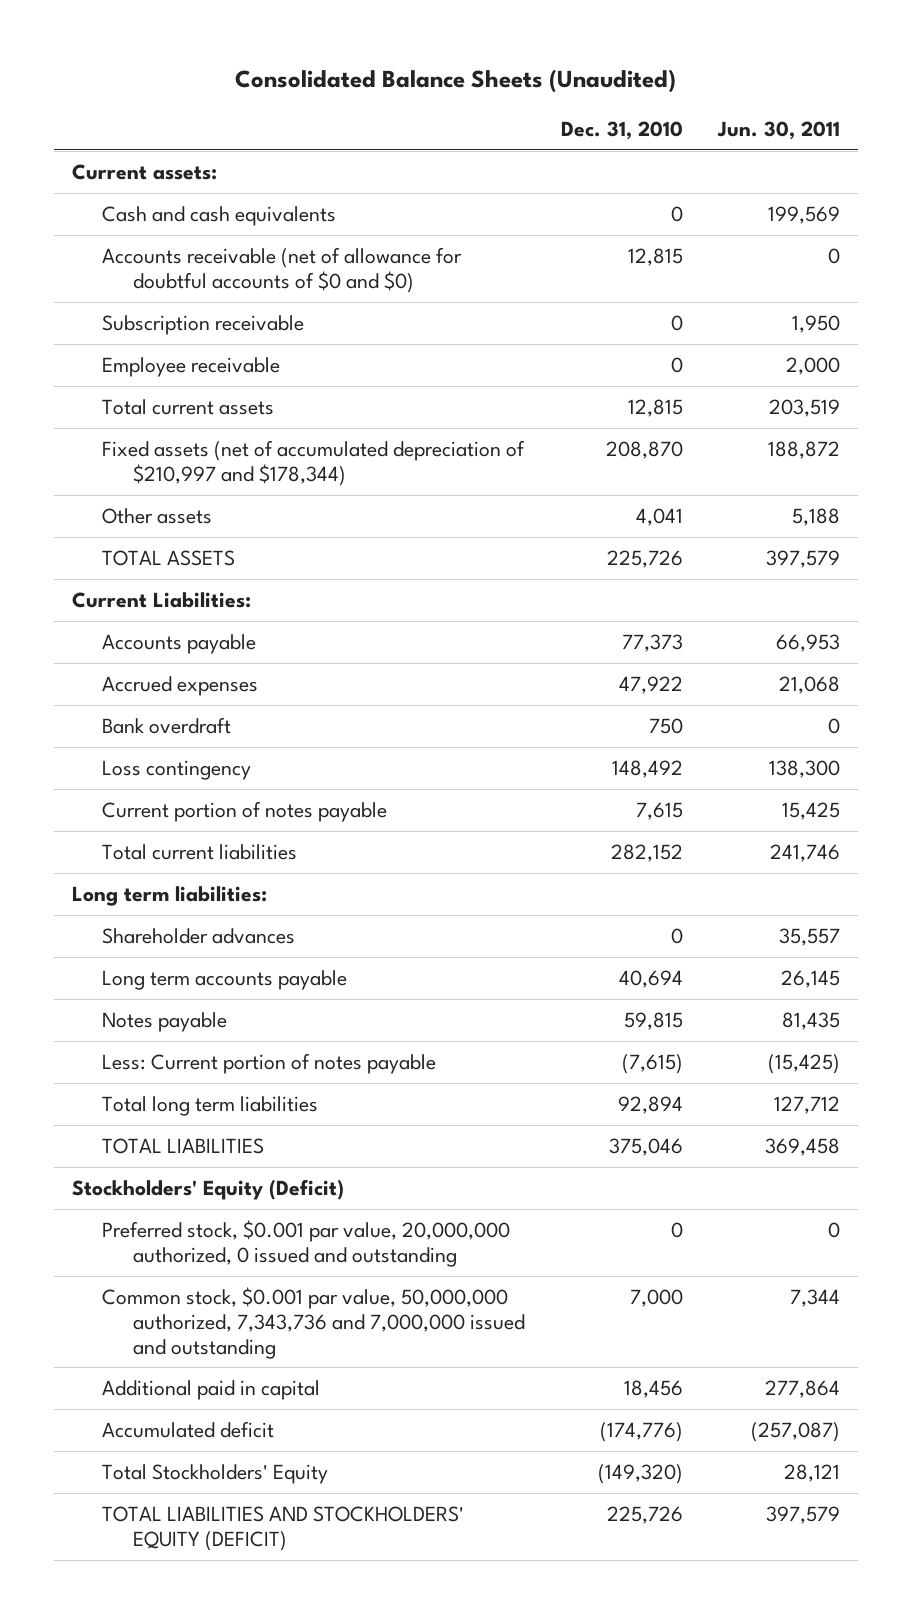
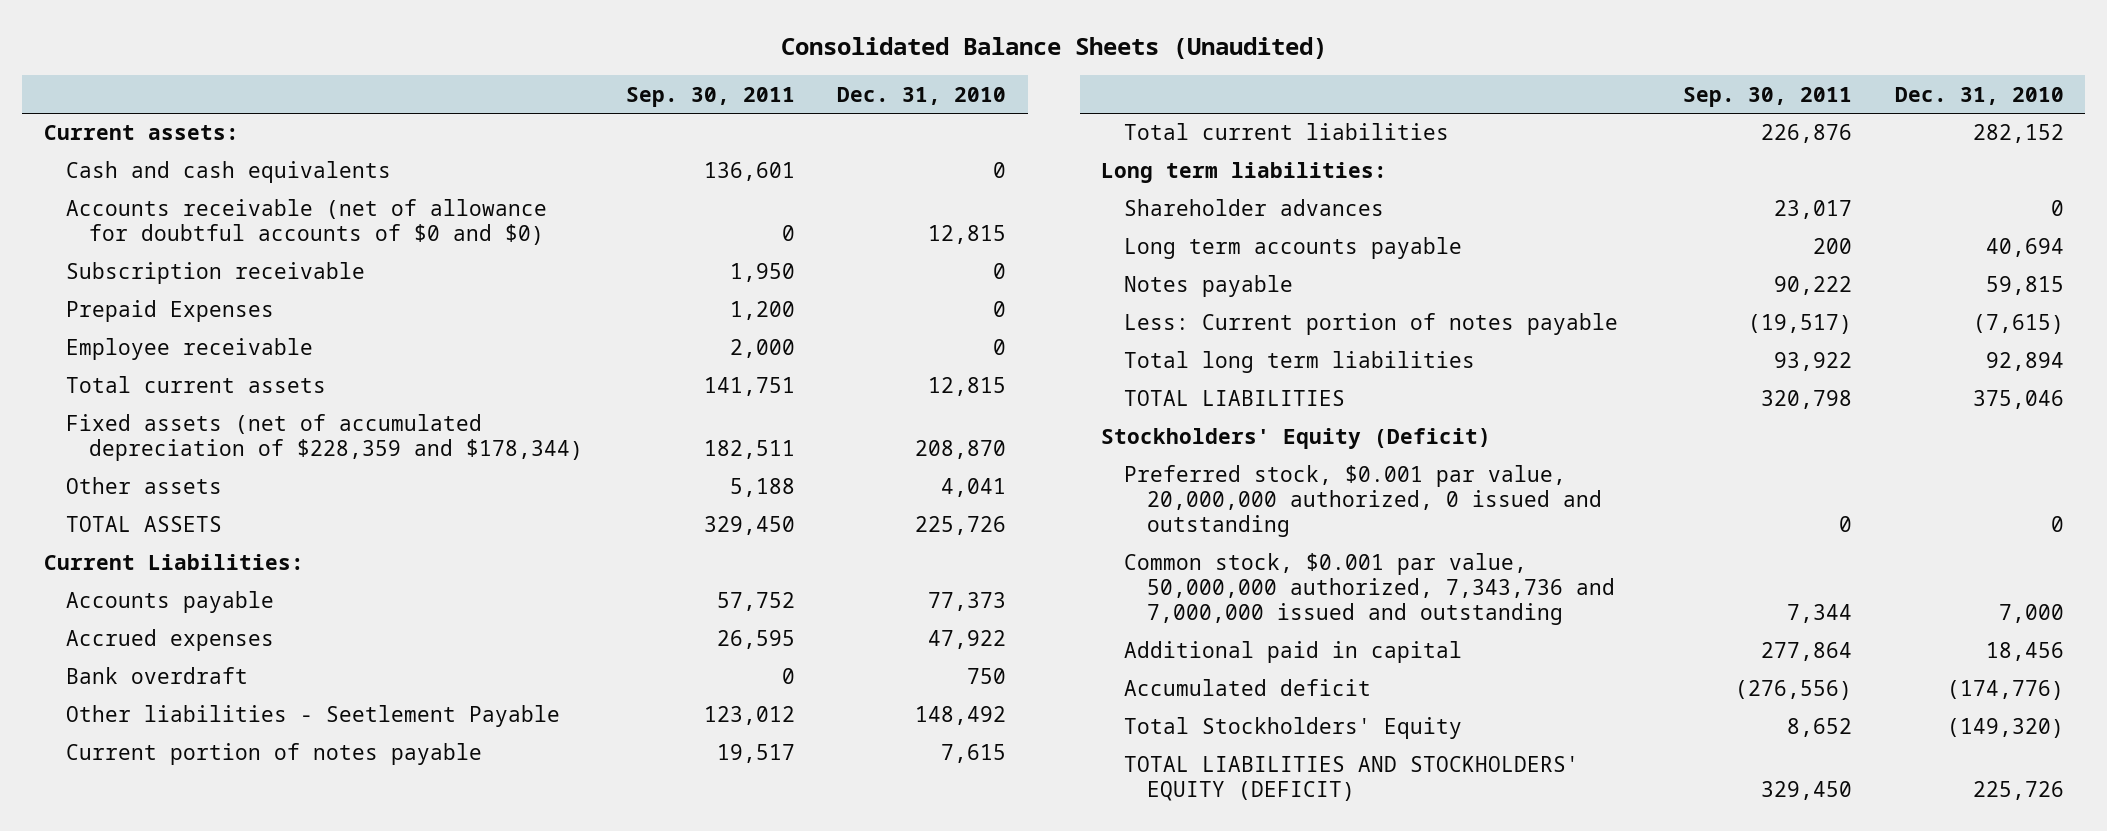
[717,121,841,141] Jun. 30, 2011 -> none
none -> [625,86,795,107] Sep. 30, 2011
none -> [66,300,275,323] Prepaid Expenses
[102,439,526,486] Fixed assets (net of accumulated depreciation of $210,997 and $178,344) -> [66,414,584,462] Fixed assets (net of accumulated depreciation of $228,359 and $178,344)
[102,759,252,780] Loss contingency -> [66,705,561,728] Other liabilities - Seetlement Payable

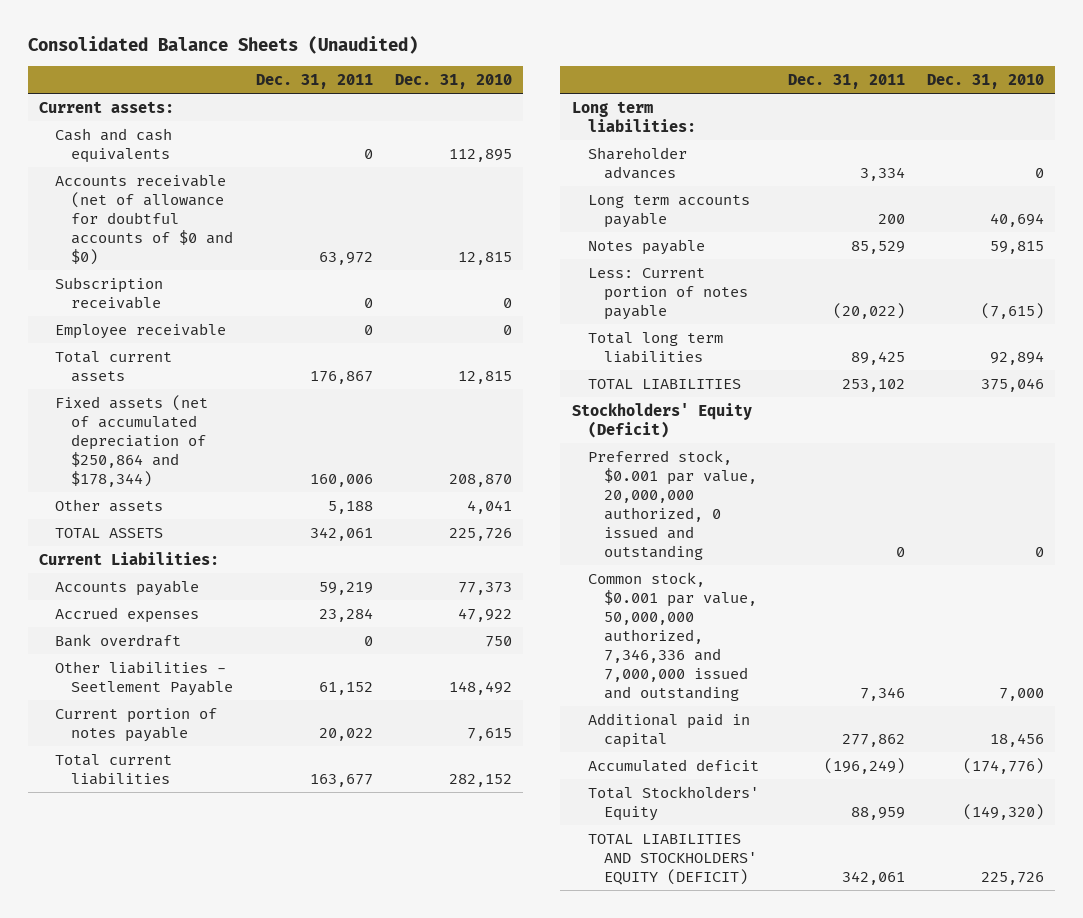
[625,86,795,107] Sep. 30, 2011 -> none
none -> [255,73,373,89] Dec. 31, 2011
[993,162,1007,179] 0 -> [448,148,512,162] 112,895
[66,300,275,323] Prepaid Expenses -> none
[66,414,584,462] Fixed assets (net of accumulated depreciation of $228,359 and $178,344) -> [55,394,209,487] Fixed assets (net of accumulated depreciation of $250,864 and $178,344)
[1123,553,1615,626] Common stock, $0.001 par value, 50,000,000 authorized, 7,343,736 and 7,000,000 issued and outstanding -> [587,571,757,701] Common stock, $0.001 par value, 50,000,000 authorized, 7,346,336 and 7,000,000 issued and outstanding

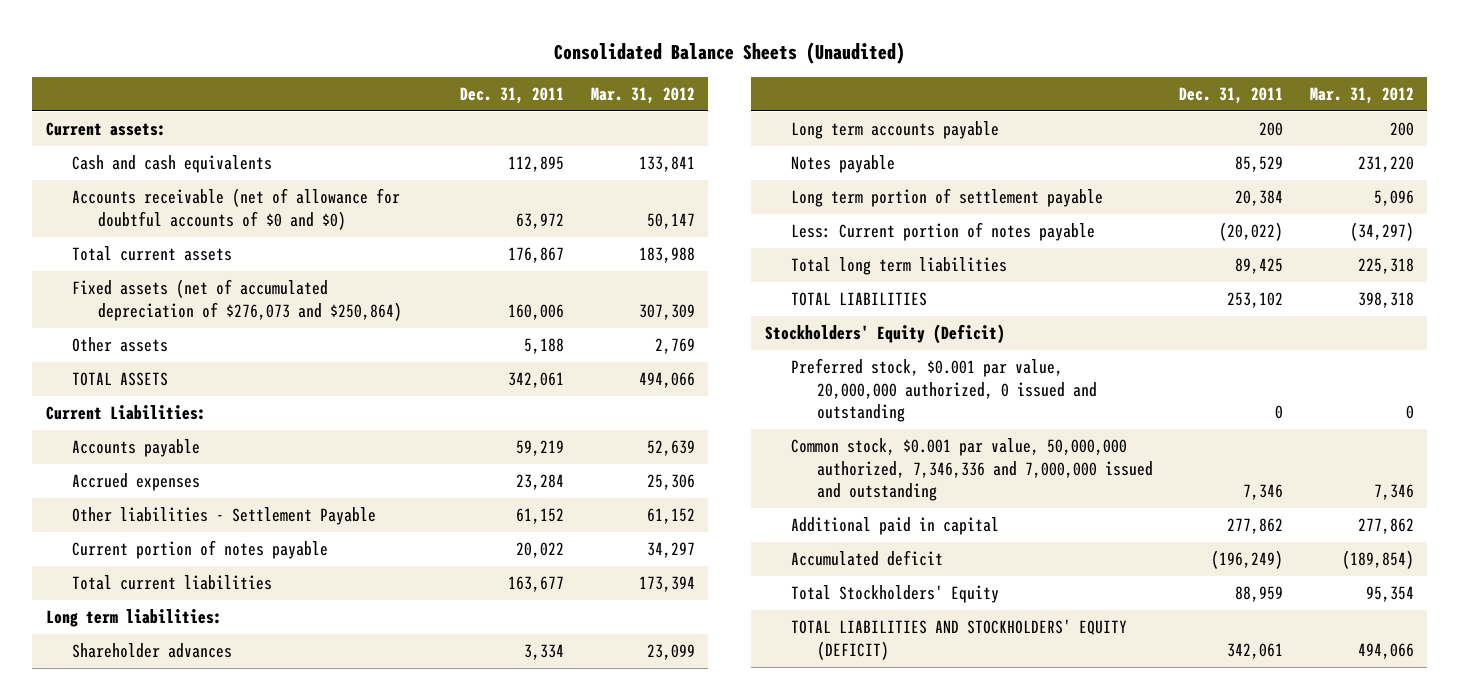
[394,73,512,89] Dec. 31, 2010 -> none
none -> [590,86,695,104] Mar. 31, 2012
[363,148,373,159] 0 -> [508,156,565,173] 112,895
[55,276,164,309] Subscription receivable -> none
[55,322,227,339] Employee receivable -> none
[55,394,209,487] Fixed assets (net of accumulated depreciation of $250,864 and $178,344) -> [71,279,402,321] Fixed assets (net of accumulated depreciation of $276,073 and $250,864)
[55,633,182,647] Bank overdraft -> none
[55,660,234,696] Other liabilities - Seetlement Payable -> [71,507,376,526] Other liabilities - Settlement Payable
none -> [790,188,1103,208] Long term portion of settlement payable

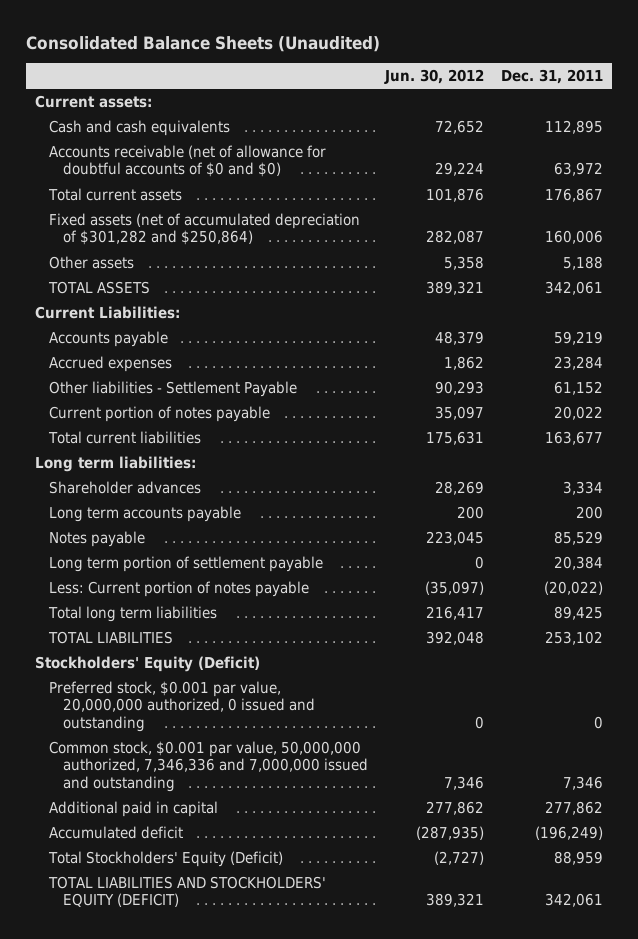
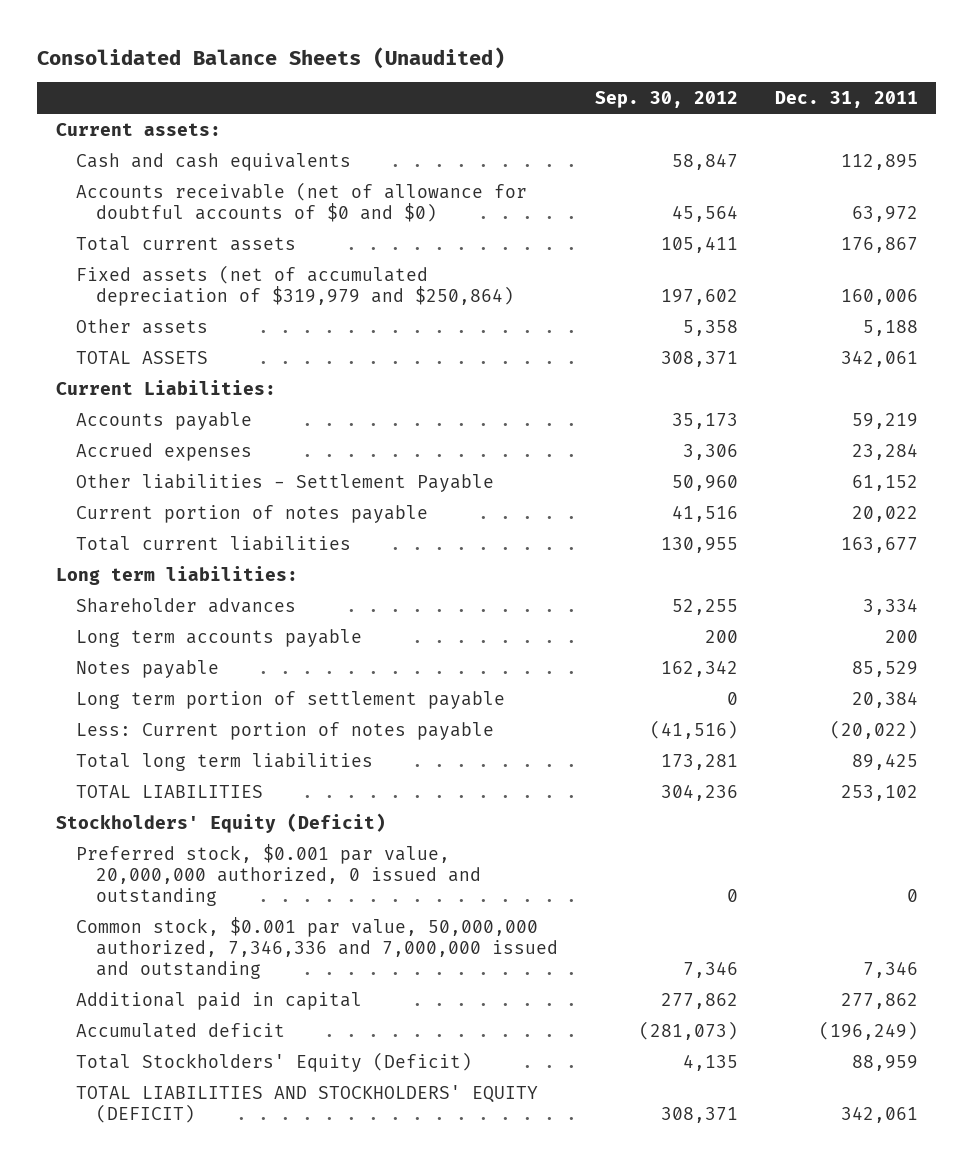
[383,69,484,85] Jun. 30, 2012 -> none
none -> [594,90,738,108] Sep. 30, 2012
[48,212,360,246] Fixed assets (net of accumulated depreciation of $301,282 and $250,864) -> [75,264,515,306] Fixed assets (net of accumulated depreciation of $319,979 and $250,864)

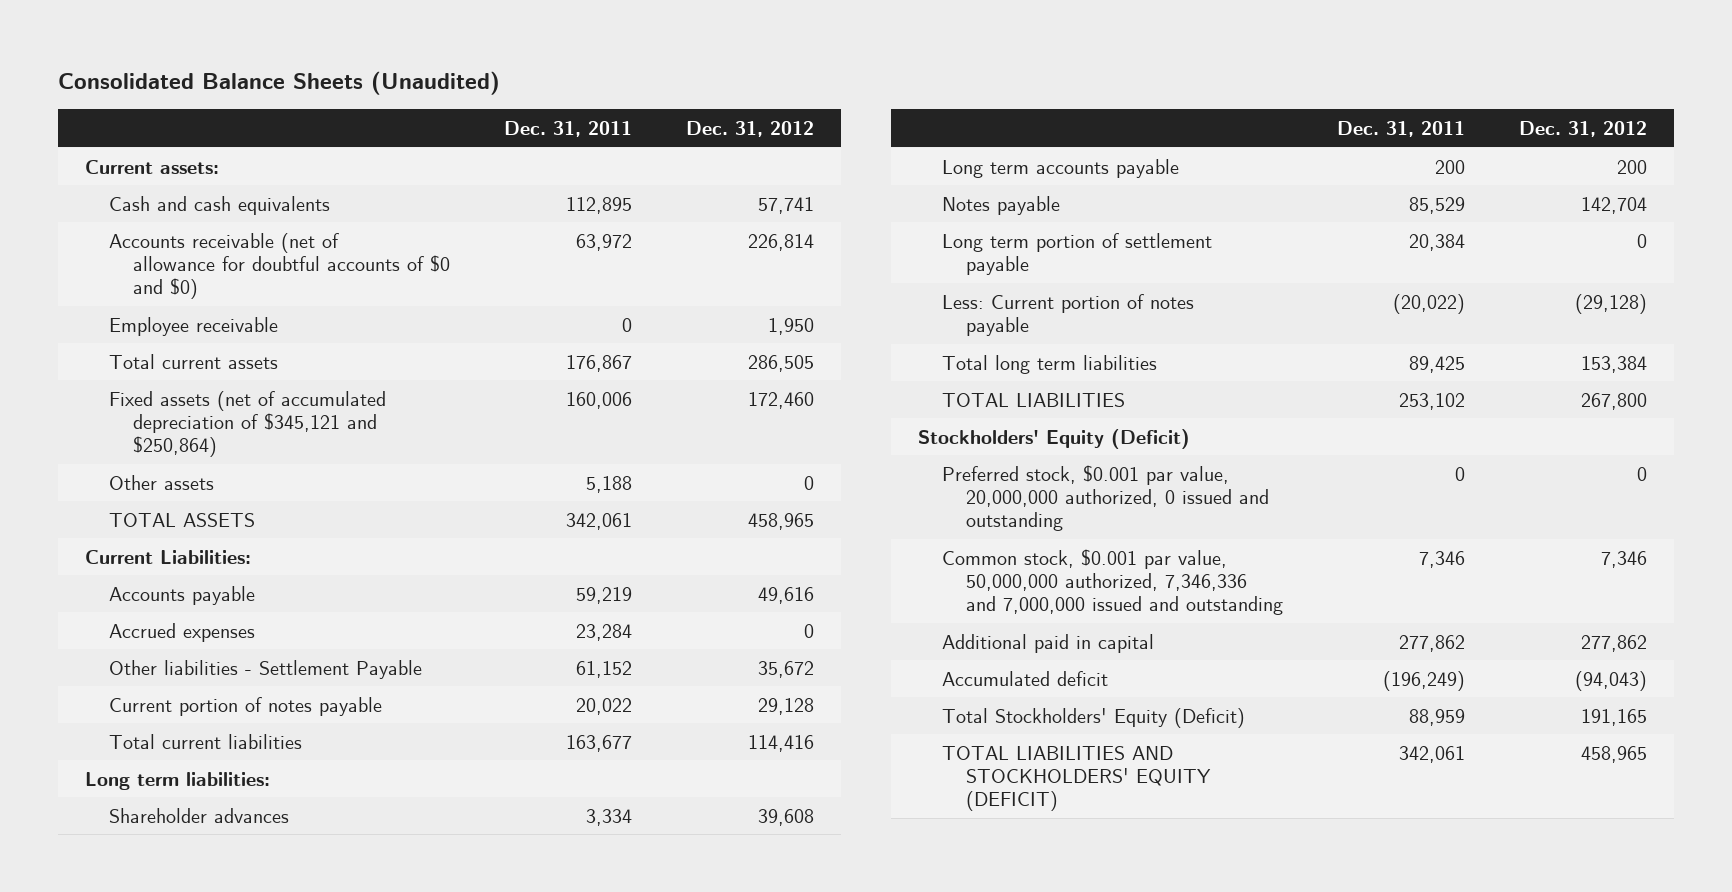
[594,90,738,108] Sep. 30, 2012 -> none
none -> [685,120,814,137] Dec. 31, 2012
none -> [108,316,278,336] Employee receivable
[75,264,515,306] Fixed assets (net of accumulated depreciation of $319,979 and $250,864) -> [108,390,386,458] Fixed assets (net of accumulated depreciation of $345,121 and $250,864)

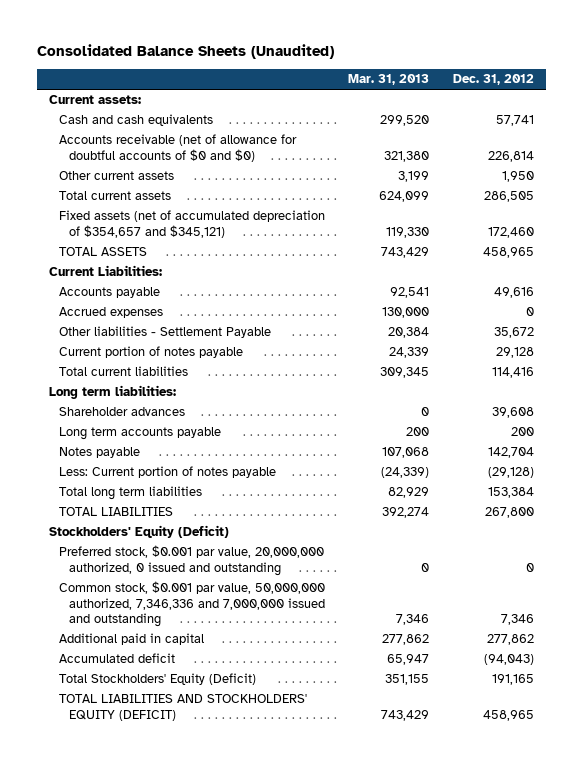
[503,120,632,137] Dec. 31, 2011 -> none
none -> [348,74,430,86] Mar. 31, 2013
[108,316,278,336] Employee receivable -> [58,171,174,181] Other current assets
[108,474,214,490] Other assets -> none
[108,390,386,458] Fixed assets (net of accumulated depreciation of $345,121 and $250,864) -> [58,210,325,238] Fixed assets (net of accumulated depreciation of $354,657 and $345,121)
[942,232,1213,275] Long term portion of settlement payable -> none

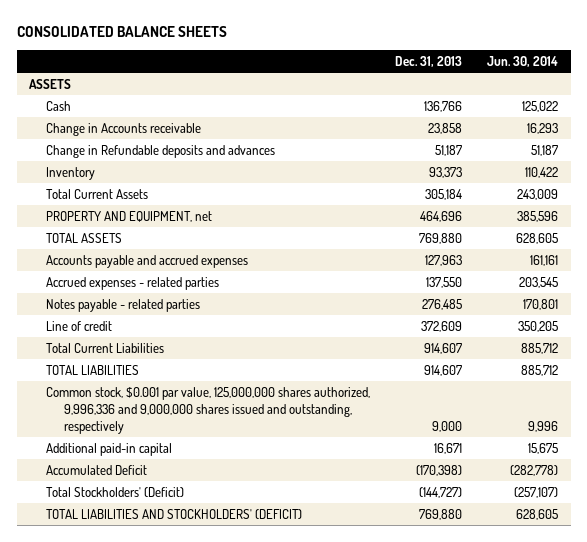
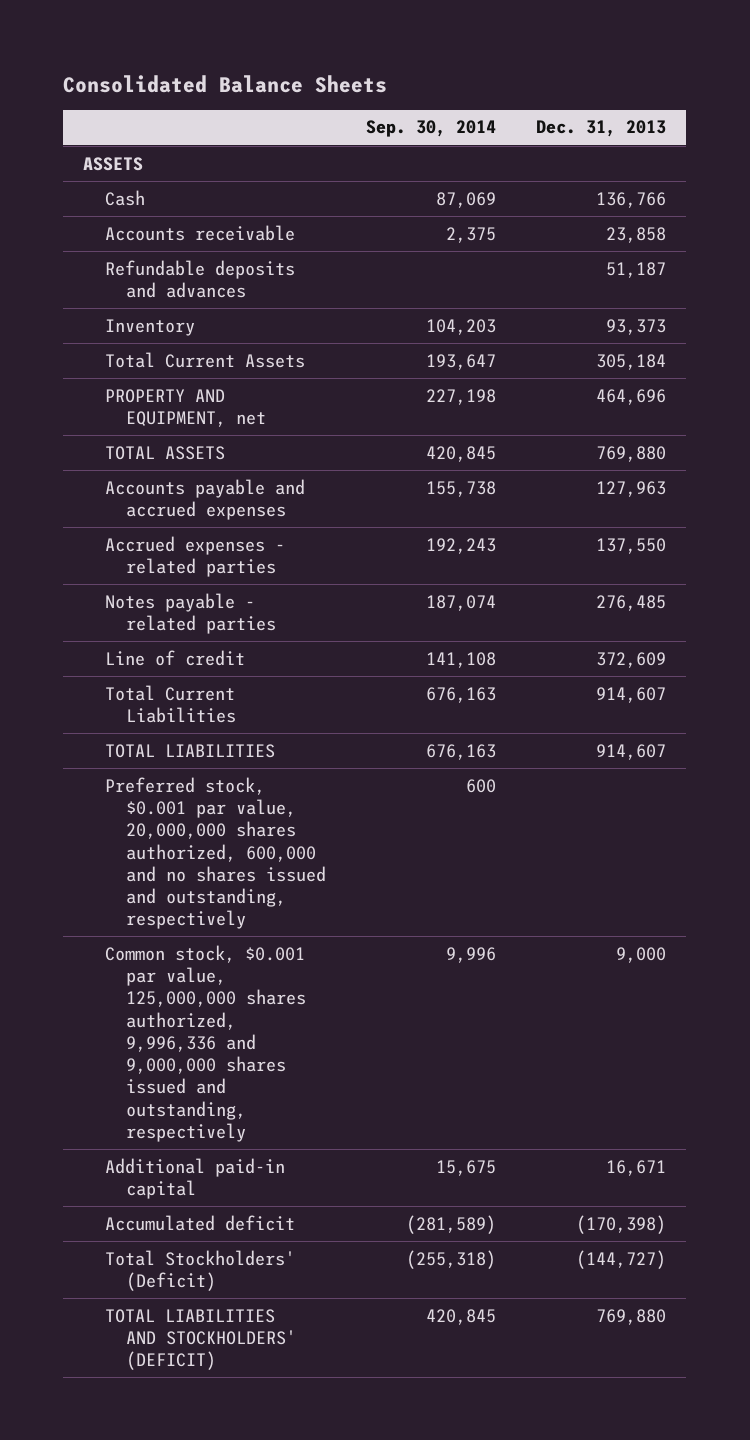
[16,26,227,38] CONSOLIDATED BALANCE SHEETS -> [63,74,388,93] Consolidated Balance Sheets
[487,55,559,67] Jun. 30, 2014 -> none
none -> [366,120,497,138] Sep. 30, 2014
[46,122,202,136] Change in Accounts receivable -> [104,224,295,241] Accounts receivable
[46,144,276,158] Change in Refundable deposits and advances -> [104,259,295,299] Refundable deposits and advances
none -> [104,776,327,930] Preferred stock, $0.001 par value, 20,000,000 shares authorized, 600,000 and no shares issued and outstanding, respectively
[46,464,148,475] Accumulated Deficit -> [104,1214,295,1231] Accumulated deficit

